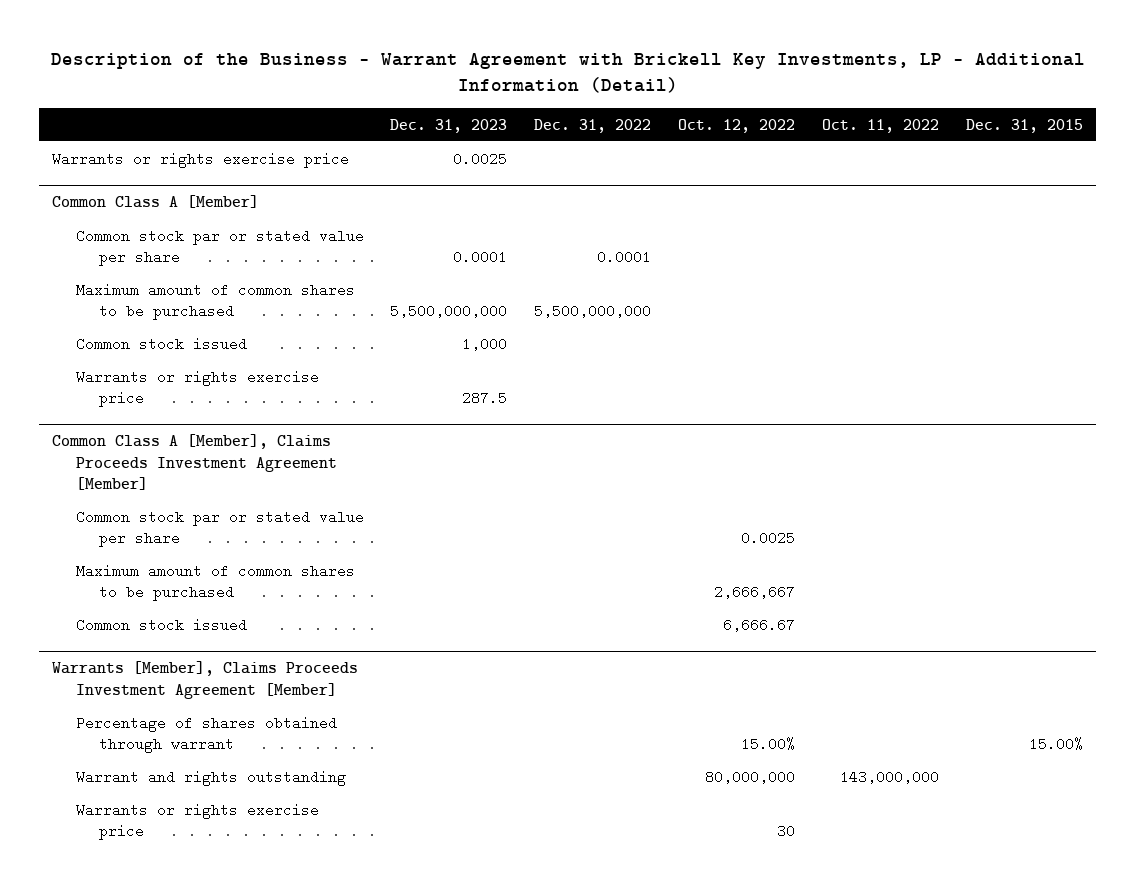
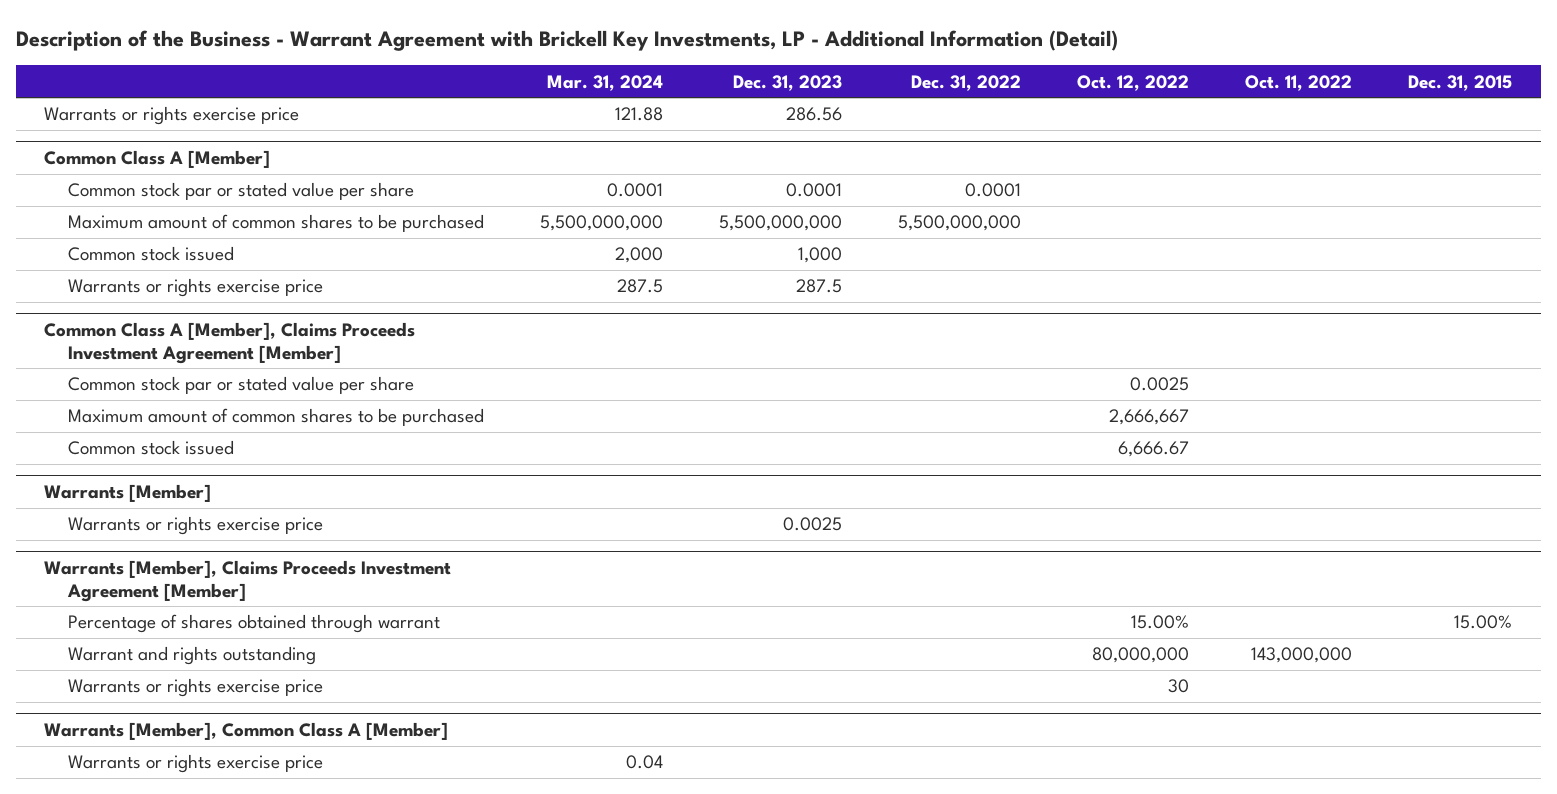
none -> [547,74,664,91] Mar. 31, 2024
[453,151,508,166] 0.0025 -> [786,107,843,122] 286.56
none -> [44,483,212,502] Warrants [Member]
none -> [67,516,323,536] Warrants or rights exercise price
none -> [44,721,449,740] Warrants [Member], Common Class A [Member]
none -> [67,754,323,774] Warrants or rights exercise price

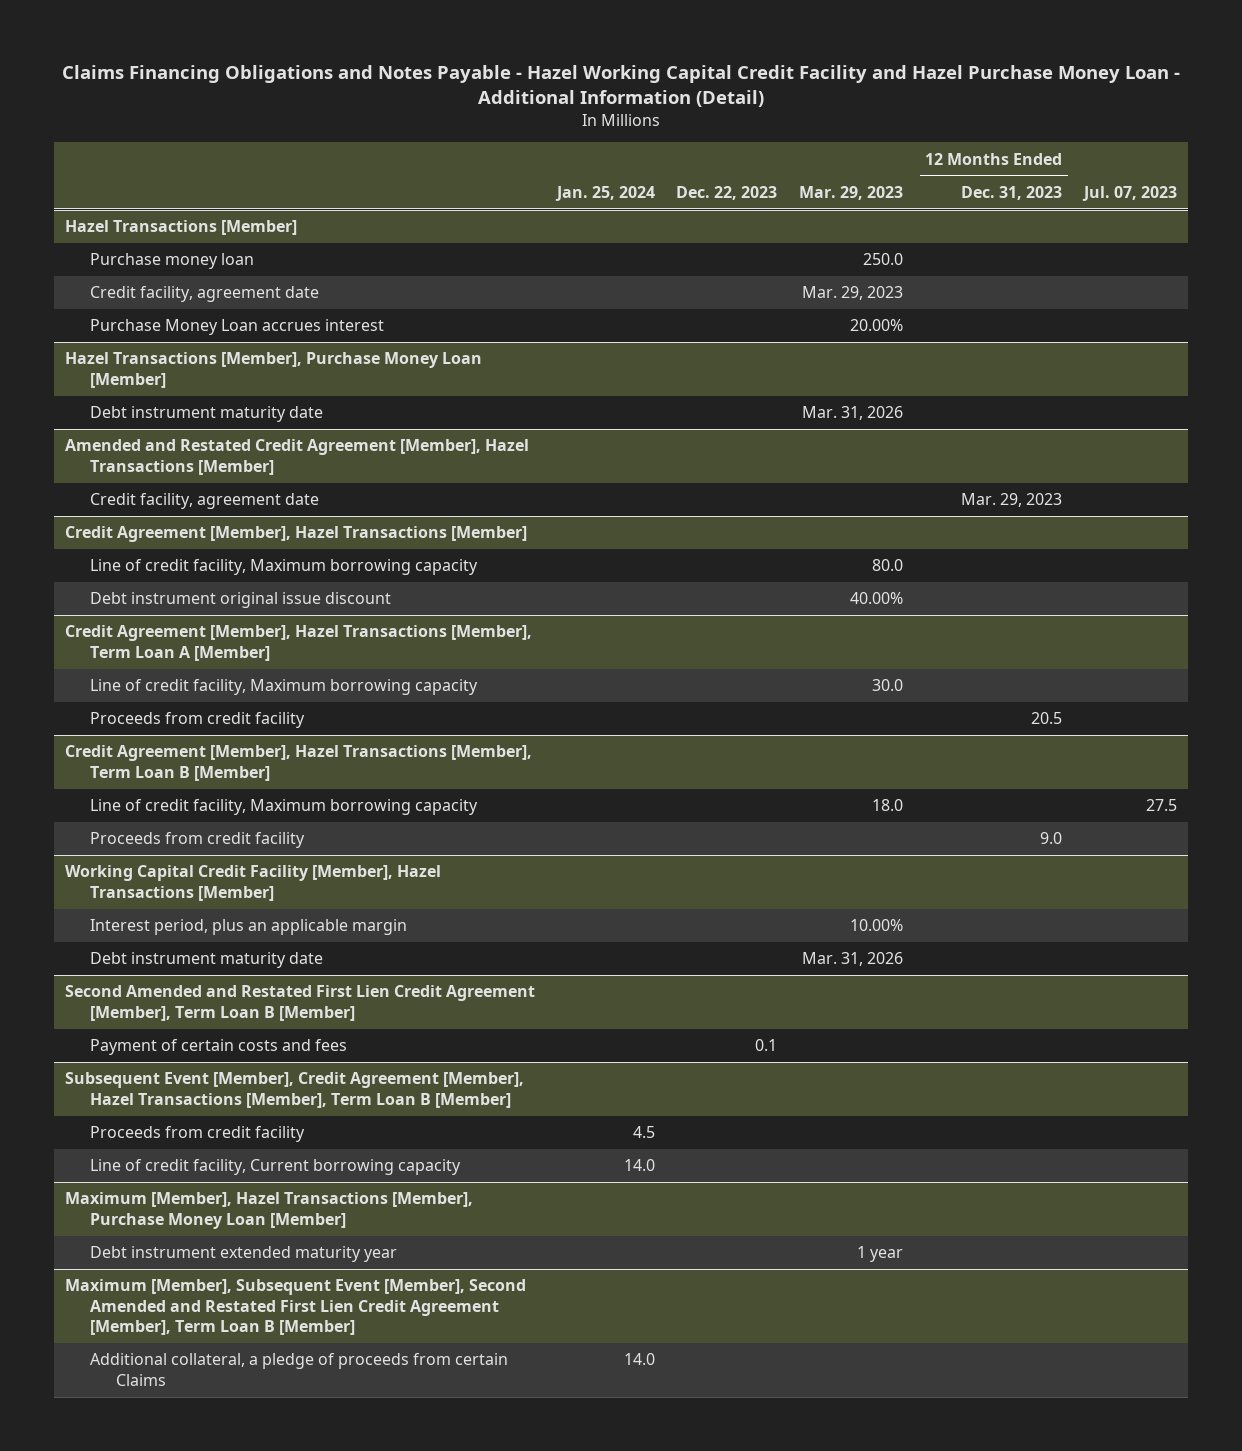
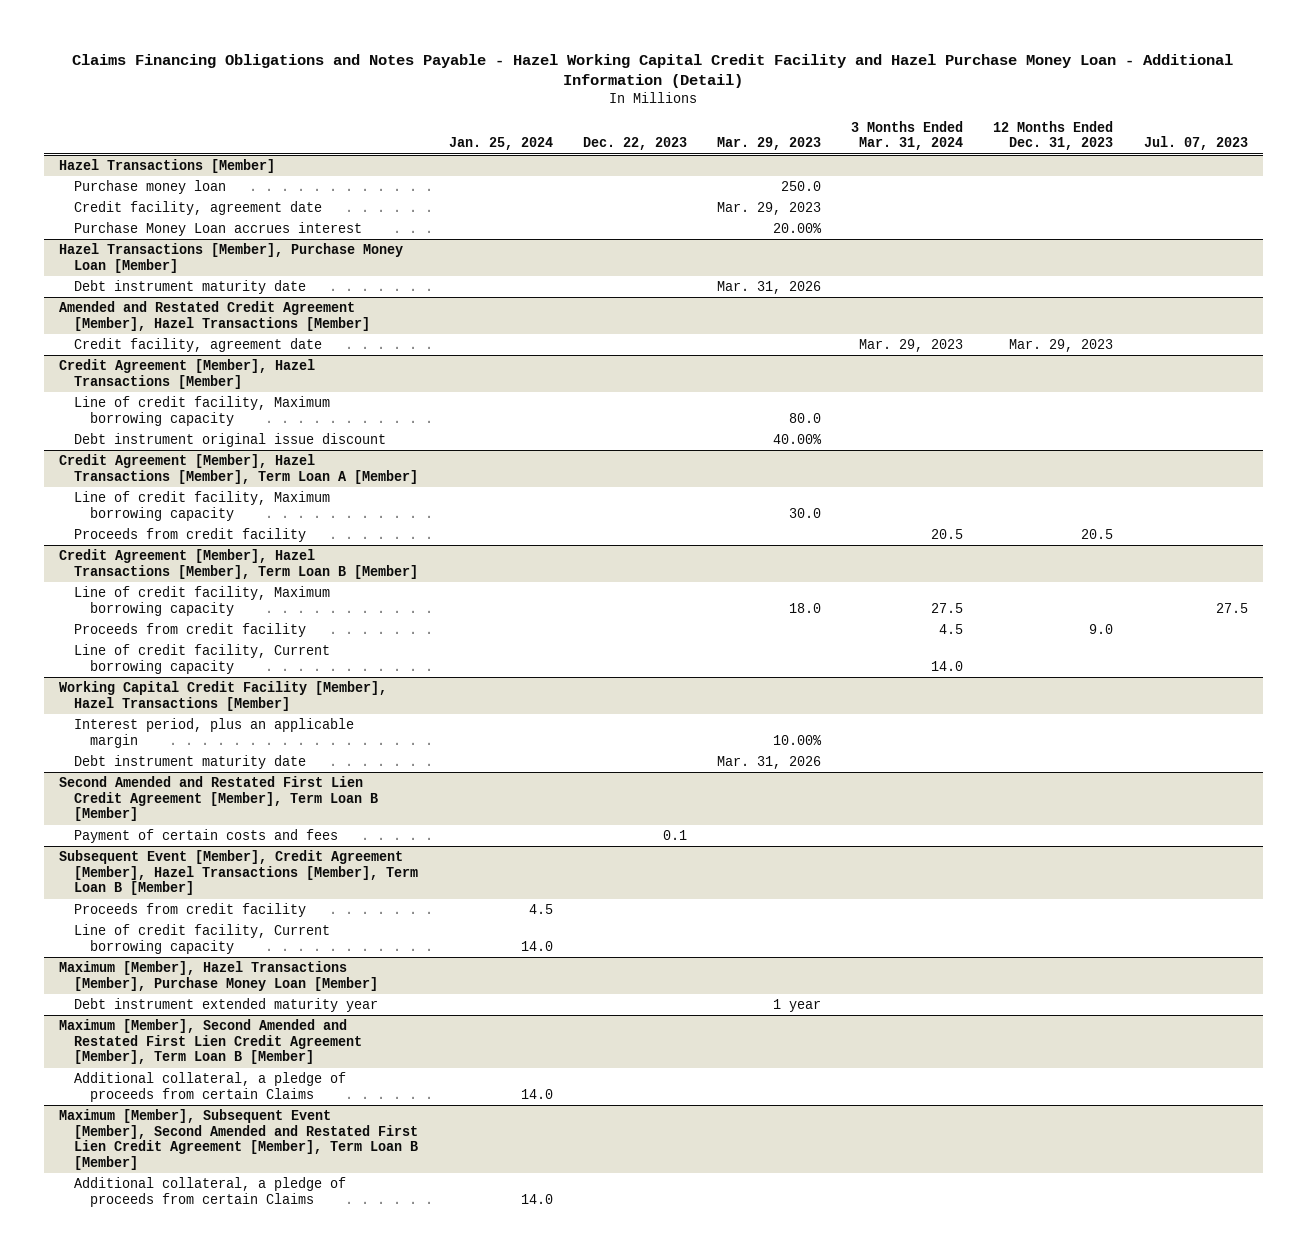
none -> [851,120,964,151] 3 Months Ended Mar. 31, 2024
none -> [74,643,331,674] Line of credit facility, Current borrowing capacity
none -> [59,1018,363,1065] Maximum [Member], Second Amended and Restated First Lien Credit Agreement [Member], Term Loan B [Member]
none -> [74,1071,347,1102] Additional collateral, a pledge of proceeds from certain Claims

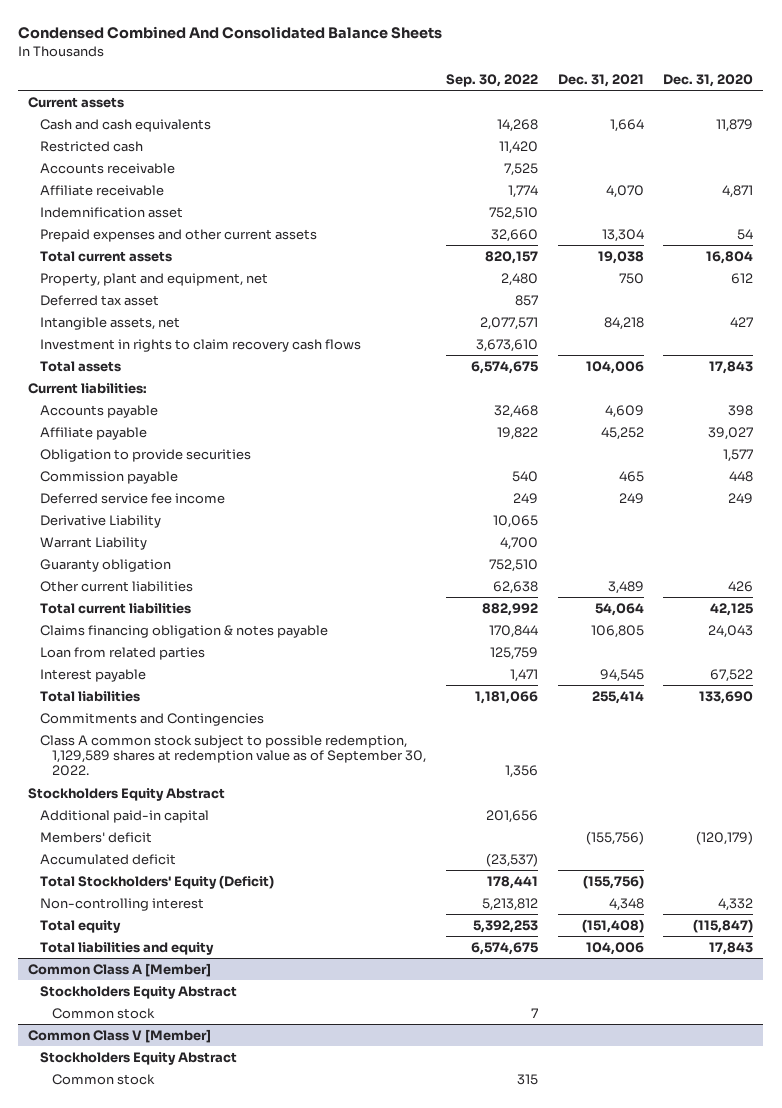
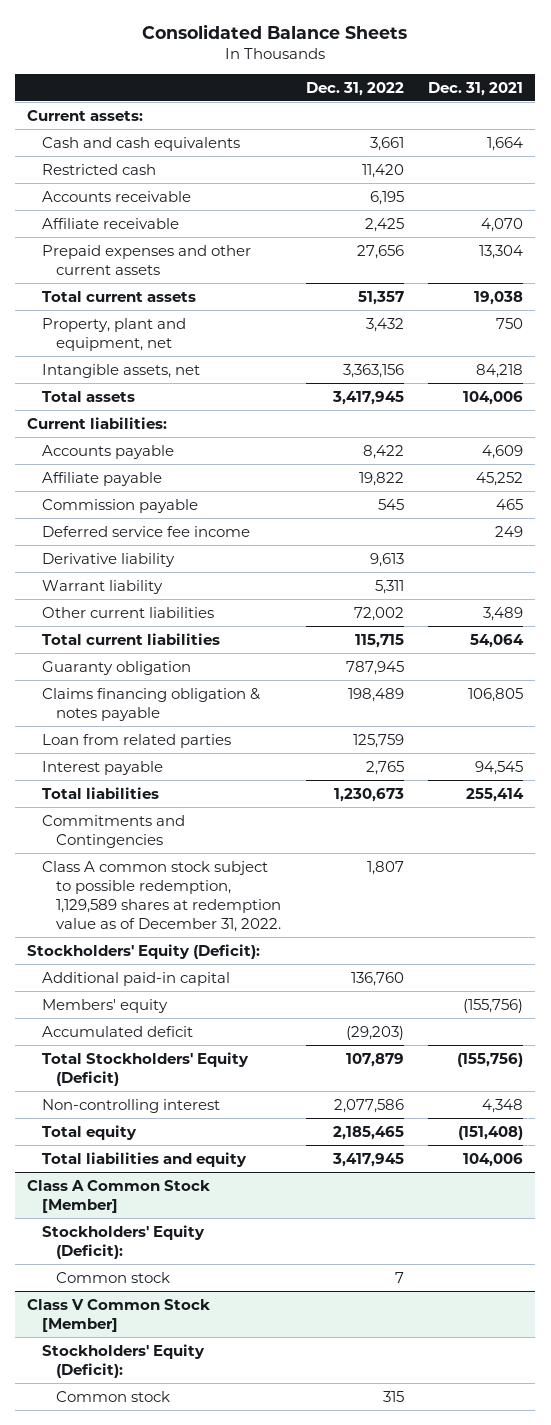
[18,26,443,40] Condensed Combined And Consolidated Balance Sheets -> [142,23,408,39] Consolidated Balance Sheets
[445,73,538,87] Sep. 30, 2022 -> none
[663,73,754,87] Dec. 31, 2020 -> none
none -> [305,81,404,96] Dec. 31, 2022
[28,96,125,108] Current assets -> [27,109,144,121] Current assets:
[40,206,184,218] Indemnification asset -> none
[40,294,160,306] Deferred tax asset -> none
[40,338,362,352] Investment in rights to claim recovery cash flows -> none
[40,448,252,462] Obligation to provide securities -> none
[40,514,162,528] Derivative Liability -> [41,552,175,567] Derivative liability
[40,536,148,550] Warrant Liability -> [41,579,163,594] Warrant liability
[40,558,172,572] Guaranty obligation -> [41,660,191,675] Guaranty obligation
[40,734,427,777] Class A common stock subject to possible redemption, 1,129,589 shares at redemption value as of September 30, 2022. -> [41,860,282,933] Class A common stock subject to possible redemption, 1,129,589 shares at redemption value as of December 31, 2022.
[28,787,226,801] Stockholders Equity Abstract -> [27,943,261,959] Stockholders' Equity (Deficit):
[40,831,153,843] Members' deficit -> [41,998,168,1013] Members' equity
[28,962,212,977] Common Class A [Member] -> [27,1179,211,1213] Class A Common Stock [Member]
[40,985,238,999] Stockholders Equity Abstract -> [41,1224,205,1259] Stockholders' Equity (Deficit):
[28,1028,212,1043] Common Class V [Member] -> [27,1298,211,1332] Class V Common Stock [Member]
[40,1051,238,1065] Stockholders Equity Abstract -> [41,1343,205,1378] Stockholders' Equity (Deficit):

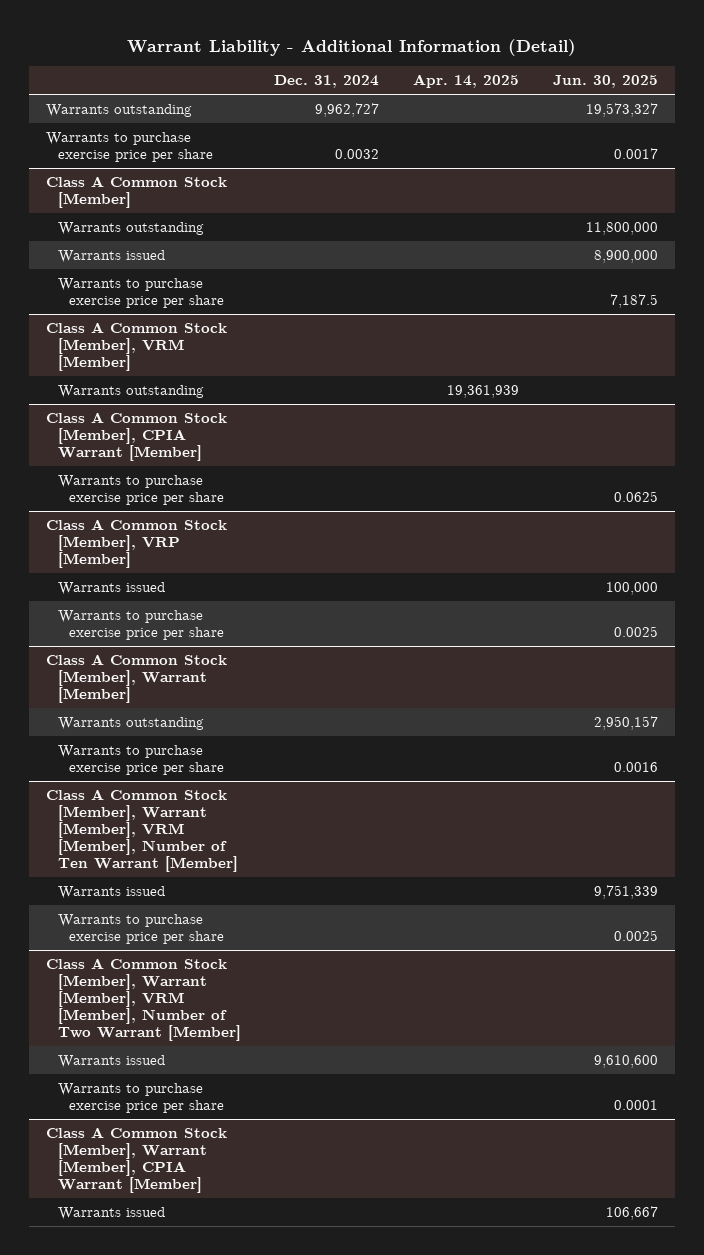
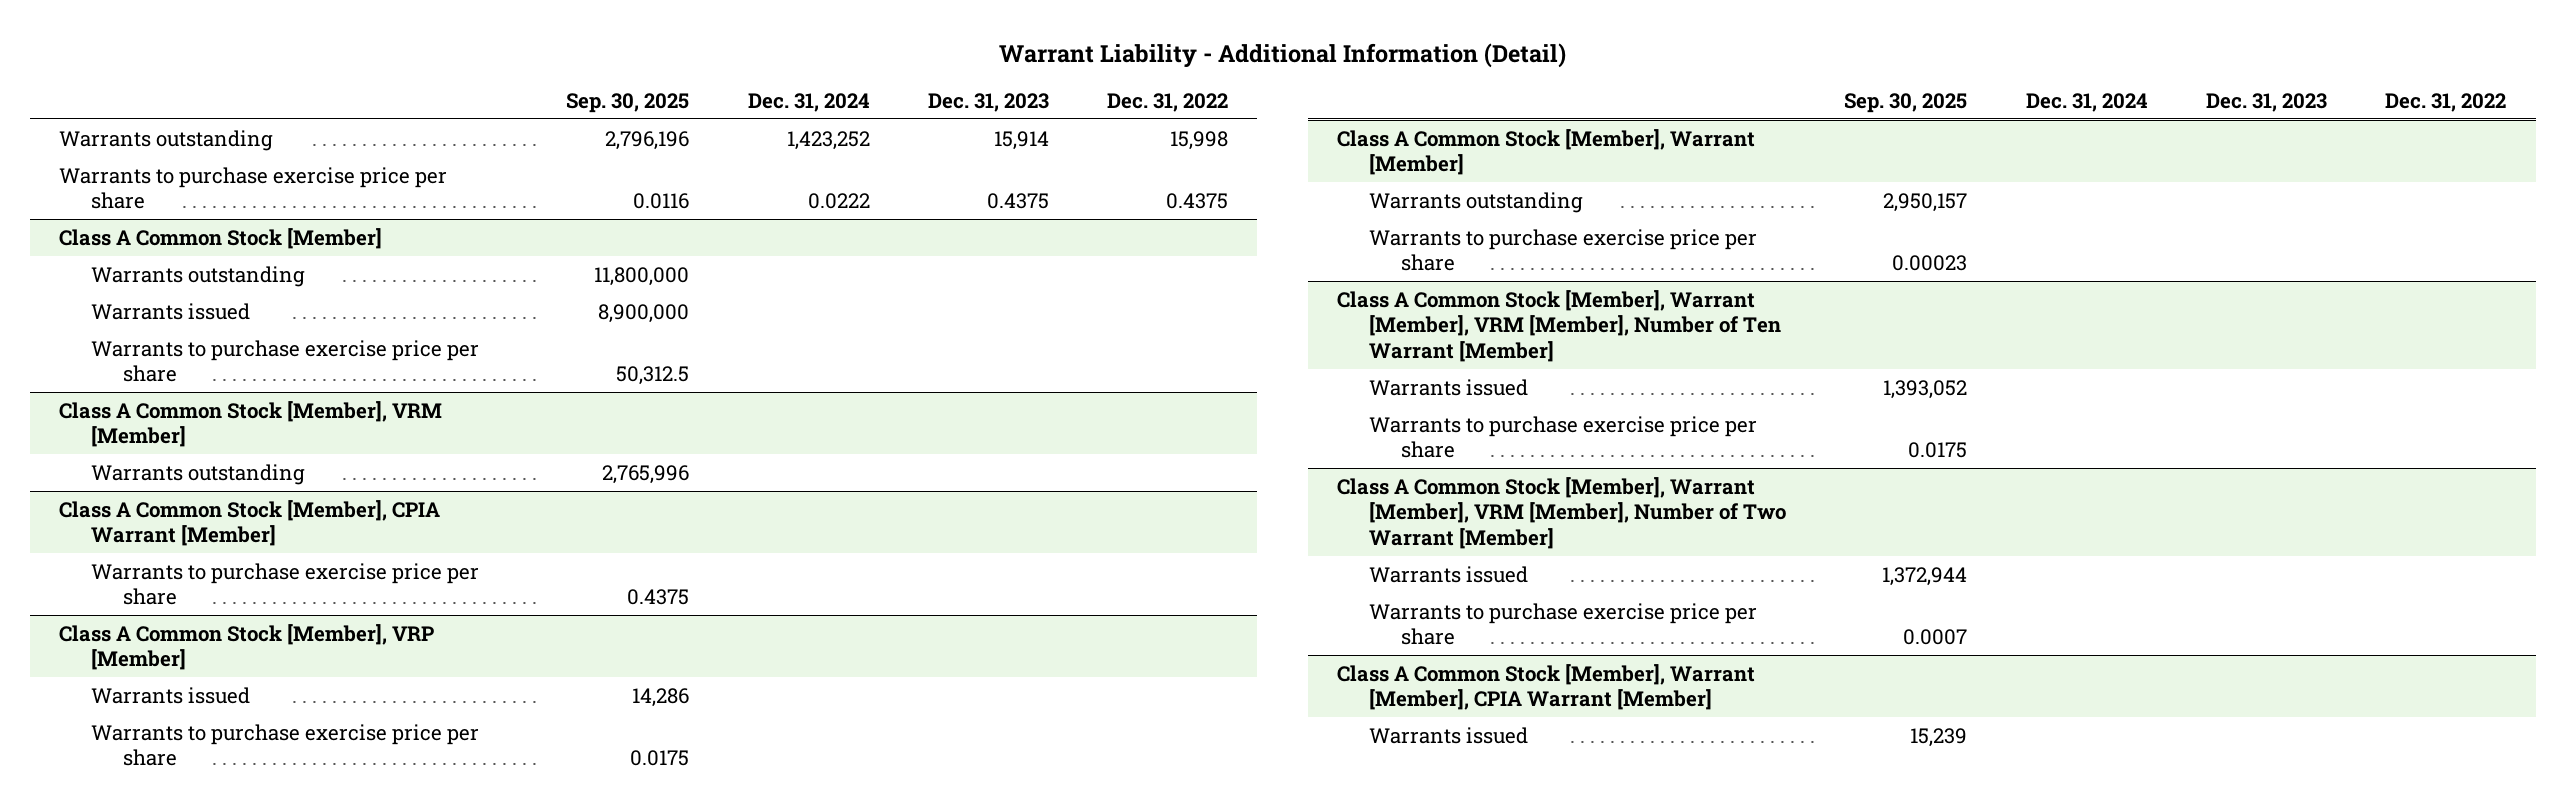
[413,74,520,89] Apr. 14, 2025 -> none
[552,75,658,89] Jun. 30, 2025 -> none
none -> [566,92,690,113] Sep. 30, 2025
none -> [927,92,1049,112] Dec. 31, 2023
none -> [1107,92,1229,112] Dec. 31, 2022
[315,102,380,117] 9,962,727 -> [786,130,870,150] 1,423,252
[335,148,380,159] 0.0032 -> [807,193,870,210] 0.0222

